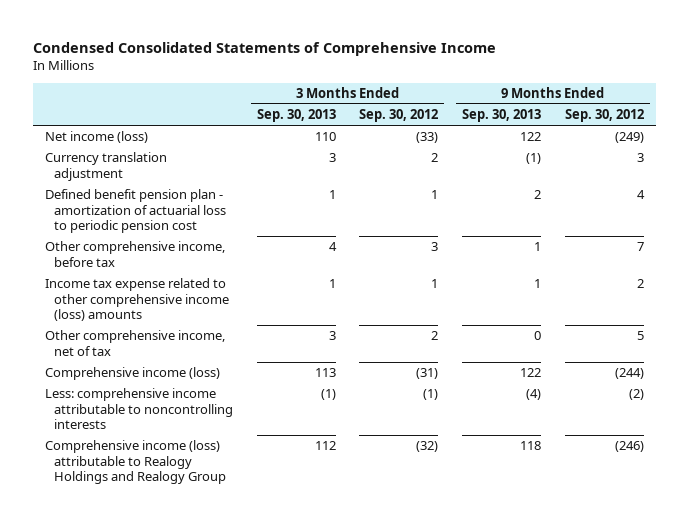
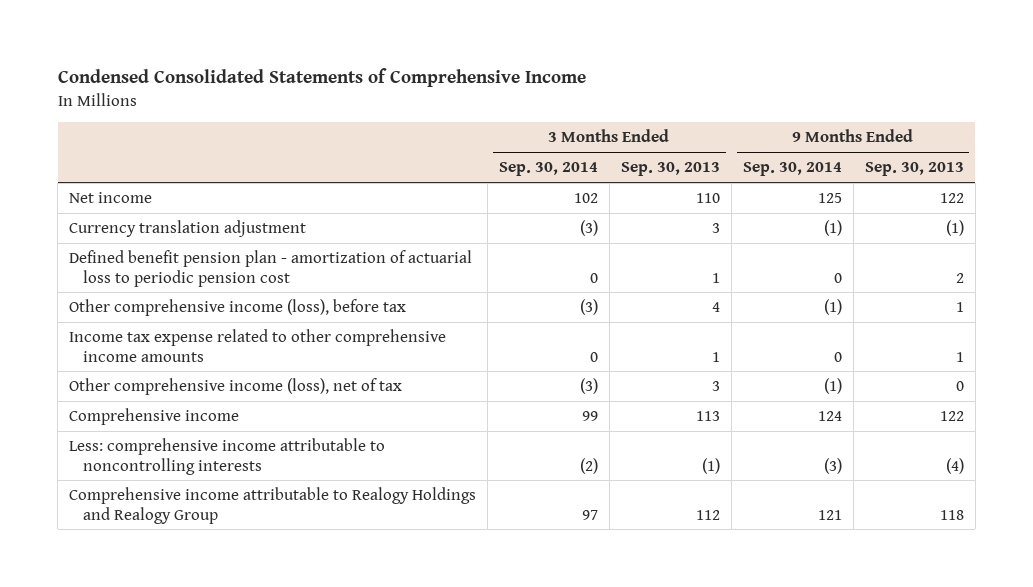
[359,109,439,123] Sep. 30, 2012 -> none
[564,109,644,123] Sep. 30, 2012 -> none
none -> [498,162,598,177] Sep. 30, 2014
none -> [742,162,842,177] Sep. 30, 2014
[44,131,148,144] Net income (loss) -> [69,192,153,204] Net income
[44,241,225,267] Other comprehensive income, before tax -> [69,299,407,317] Other comprehensive income (loss), before tax
[44,278,229,322] Income tax expense related to other comprehensive income (loss) amounts -> [69,329,447,362] Income tax expense related to other comprehensive income amounts
[44,330,225,356] Other comprehensive income, net of tax -> [69,378,403,396] Other comprehensive income (loss), net of tax
[44,367,220,381] Comprehensive income (loss) -> [69,408,240,426] Comprehensive income
[44,440,226,485] Comprehensive income (loss) attributable to Realogy Holdings and Realogy Group -> [69,487,477,524] Comprehensive income attributable to Realogy Holdings and Realogy Group

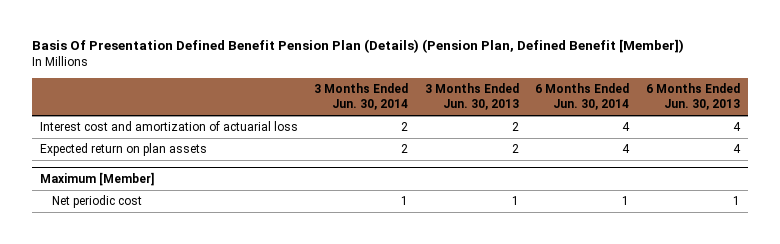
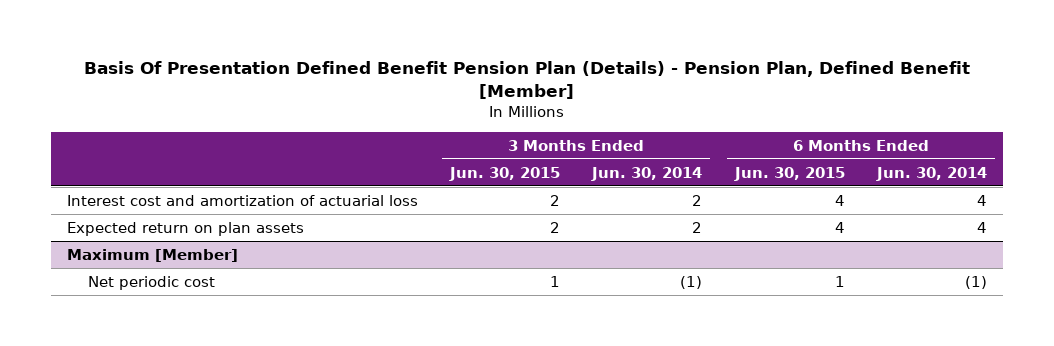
[31,39,684,54] Basis Of Presentation Defined Benefit Pension Plan (Details) (Pension Plan, Defined Benefit [Member]) -> [83,60,970,99] Basis Of Presentation Defined Benefit Pension Plan (Details) - Pension Plan, Defined Benefit [Member]
[424,83,519,110] 3 Months Ended Jun. 30, 2013 -> none
[645,83,740,110] 6 Months Ended Jun. 30, 2013 -> none
none -> [449,166,561,181] Jun. 30, 2015
none -> [733,166,845,181] Jun. 30, 2015
[401,196,409,206] 1 -> [680,275,703,289] (1)
[622,196,630,206] 1 -> [964,275,987,289] (1)

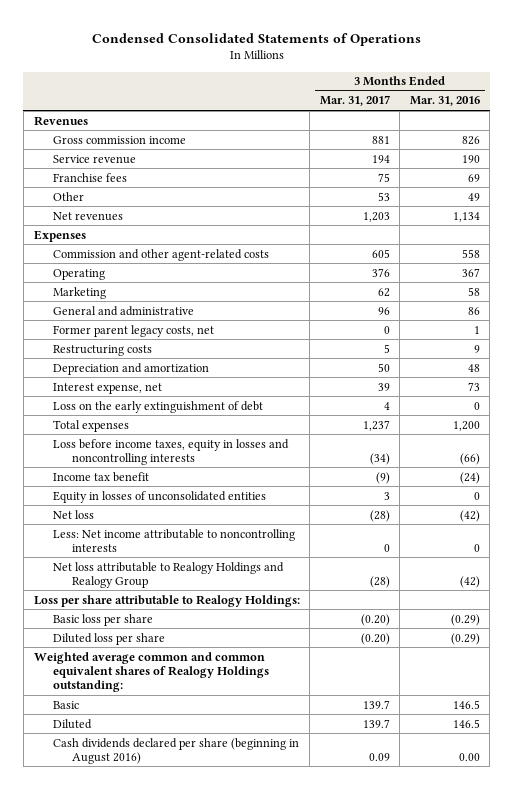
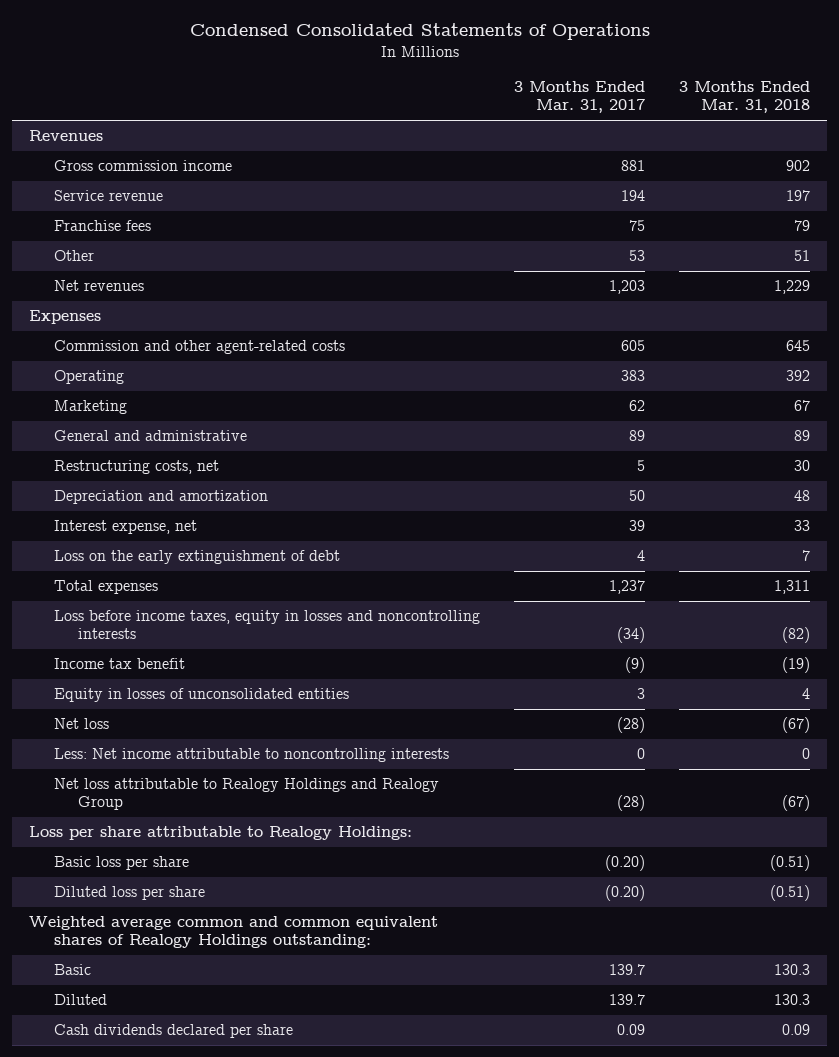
[409,96,480,107] Mar. 31, 2016 -> none
none -> [678,81,810,114] 3 Months Ended Mar. 31, 2018
[371,267,390,277] 376 -> [620,370,645,382] 383
[52,324,214,337] Former parent legacy costs, net -> none
[377,306,390,315] 96 -> [628,430,645,442] 89
[52,344,152,356] Restructuring costs -> [53,460,219,475] Restructuring costs, net
[52,737,299,764] Cash dividends declared per share (beginning in August 2016) -> [53,1024,293,1039] Cash dividends declared per share

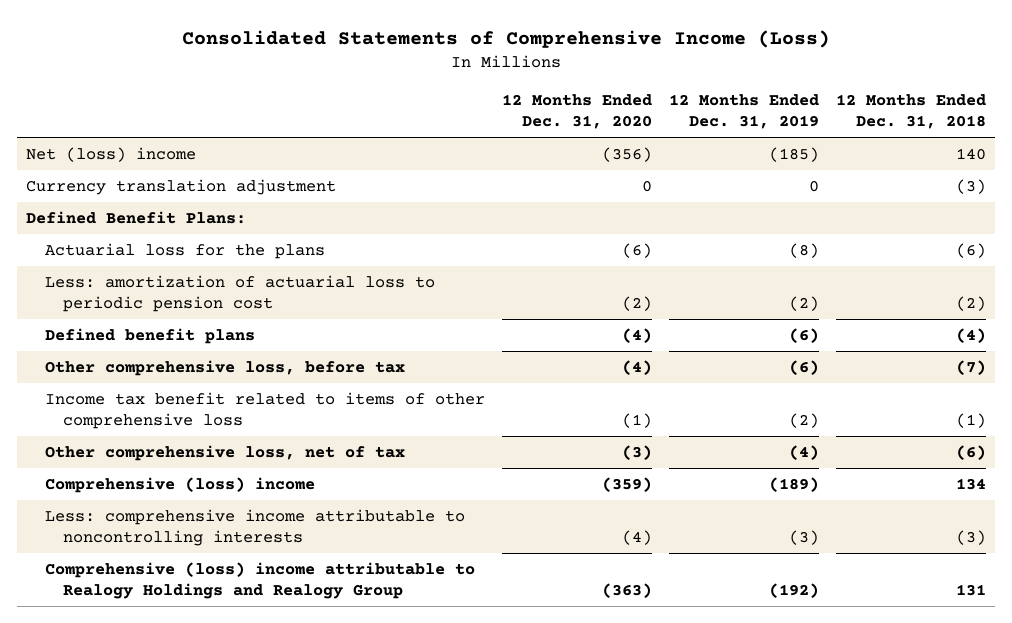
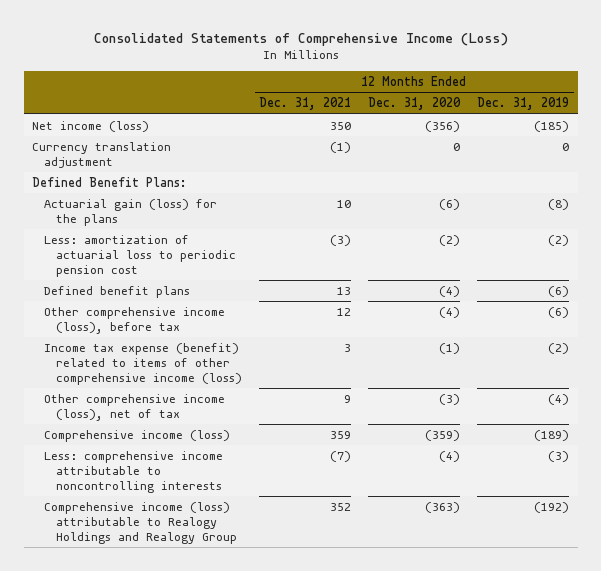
[836,94,987,130] 12 Months Ended Dec. 31, 2018 -> none
none -> [259,97,352,111] Dec. 31, 2021
[25,146,196,162] Net (loss) income -> [32,120,150,132] Net income (loss)
[44,242,325,259] Actuarial loss for the plans -> [44,198,218,226] Actuarial gain (loss) for the plans
[44,359,405,376] Other comprehensive loss, before tax -> [44,306,226,334] Other comprehensive income (loss), before tax
[44,391,485,429] Income tax benefit related to items of other comprehensive loss -> [44,342,243,385] Income tax expense (benefit) related to items of other comprehensive income (loss)
[44,444,405,461] Other comprehensive loss, net of tax -> [44,393,226,421] Other comprehensive income (loss), net of tax
[44,476,315,493] Comprehensive (loss) income -> [44,429,231,442] Comprehensive income (loss)
[44,561,475,599] Comprehensive (loss) income attributable to Realogy Holdings and Realogy Group -> [44,501,238,544] Comprehensive income (loss) attributable to Realogy Holdings and Realogy Group

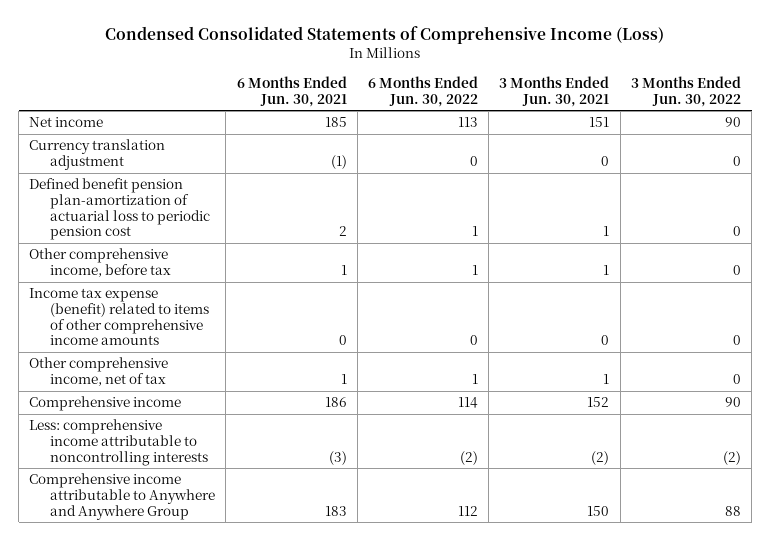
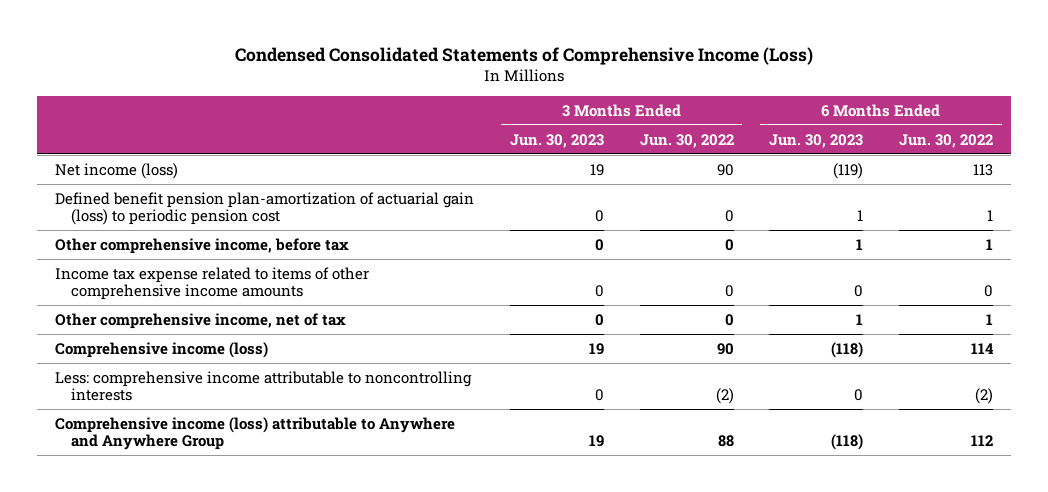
[236,75,347,107] 6 Months Ended Jun. 30, 2021 -> none
[499,75,610,107] 3 Months Ended Jun. 30, 2021 -> none
none -> [509,133,604,148] Jun. 30, 2023
none -> [769,133,864,148] Jun. 30, 2023
[29,139,166,171] Currency translation adjustment -> none
[29,117,104,128] Net income -> [54,162,178,179] Net income (loss)
[29,178,211,241] Defined benefit pension plan-amortization of actuarial loss to periodic pension cost -> [54,191,474,226] Defined benefit pension plan-amortization of actuarial gain (loss) to periodic pension cost
[29,288,210,346] Income tax expense (benefit) related to items of other comprehensive income amounts -> [54,266,369,301] Income tax expense related to items of other comprehensive income amounts
[29,396,182,412] Comprehensive income -> [54,341,268,358] Comprehensive income (loss)
[29,473,216,520] Comprehensive income attributable to Anywhere and Anywhere Group -> [54,416,455,451] Comprehensive income (loss) attributable to Anywhere and Anywhere Group

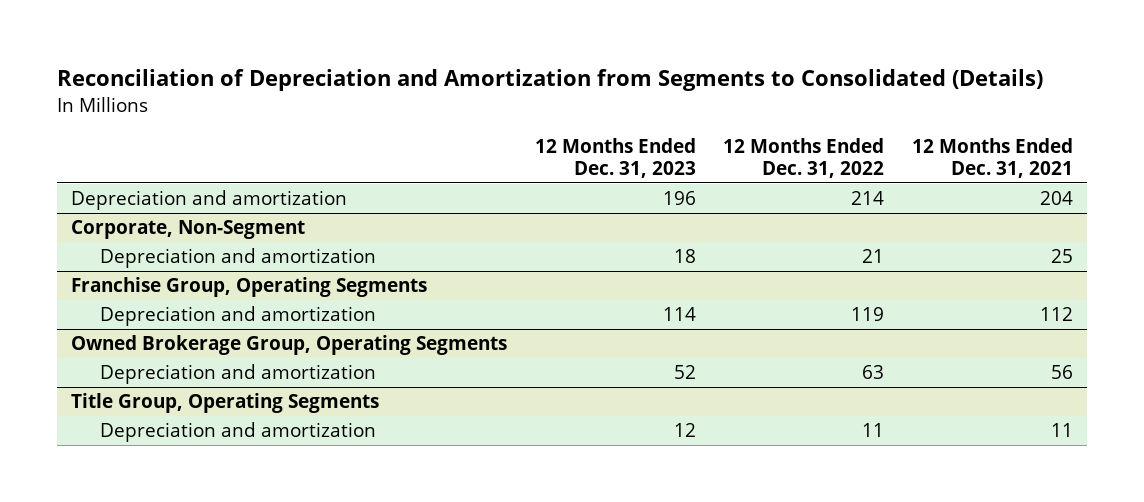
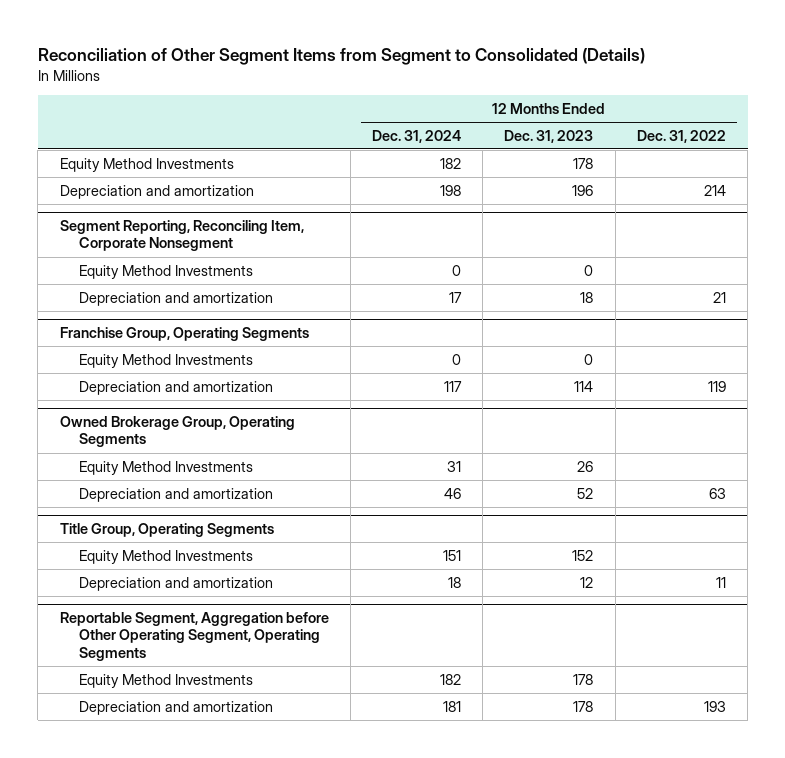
[56,69,1043,92] Reconciliation of Depreciation and Amortization from Segments to Consolidated (Details) -> [37,47,645,65] Reconciliation of Other Segment Items from Segment to Consolidated (Details)
[912,137,1074,178] 12 Months Ended Dec. 31, 2021 -> none
none -> [371,129,461,143] Dec. 31, 2024
none -> [59,157,234,172] Equity Method Investments
[70,220,305,240] Corporate, Non-Segment -> [59,220,304,252] Segment Reporting, Reconciling Item, Corporate Nonsegment
none -> [78,264,253,279] Equity Method Investments
none -> [78,353,253,368] Equity Method Investments
none -> [78,460,253,475] Equity Method Investments
none -> [78,549,253,564] Equity Method Investments
none -> [59,612,329,661] Reportable Segment, Aggregation before Other Operating Segment, Operating Segments
none -> [78,673,253,688] Equity Method Investments
none -> [78,700,273,715] Depreciation and amortization

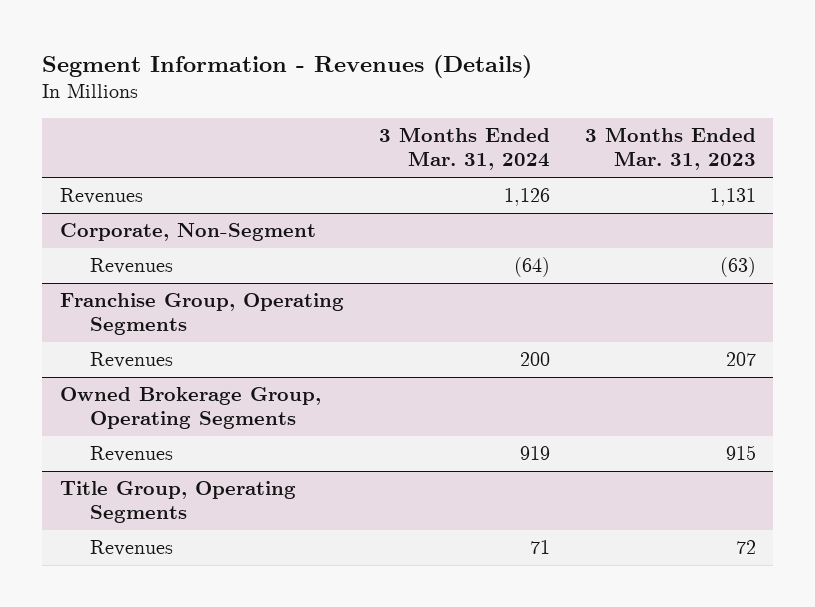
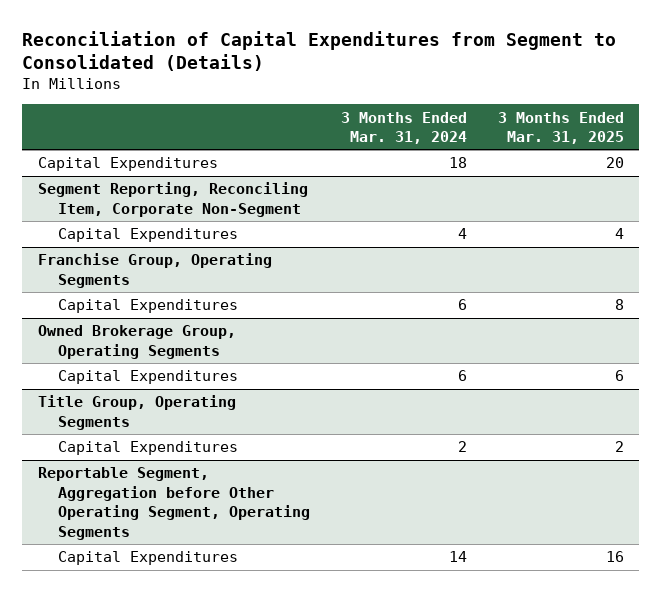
[41,55,532,79] Segment Information - Revenues (Details) -> [22,30,617,72] Reconciliation of Capital Expenditures from Segment to Consolidated (Details)
[584,127,756,171] 3 Months Ended Mar. 31, 2023 -> none
none -> [497,111,624,145] 3 Months Ended Mar. 31, 2025
[59,188,143,205] Revenues -> none
[89,258,173,275] Revenues -> none
none -> [37,157,218,172] Capital Expenditures
[59,223,316,242] Corporate, Non-Segment -> [37,182,308,217] Segment Reporting, Reconciling Item, Corporate Non-Segment
none -> [58,228,239,243] Capital Expenditures
[89,352,173,369] Revenues -> none
none -> [58,299,239,314] Capital Expenditures
[89,446,173,463] Revenues -> none
none -> [58,370,239,385] Capital Expenditures
[89,540,173,557] Revenues -> none
none -> [58,441,239,456] Capital Expenditures
none -> [37,467,311,540] Reportable Segment, Aggregation before Other Operating Segment, Operating Segments
none -> [58,551,239,566] Capital Expenditures

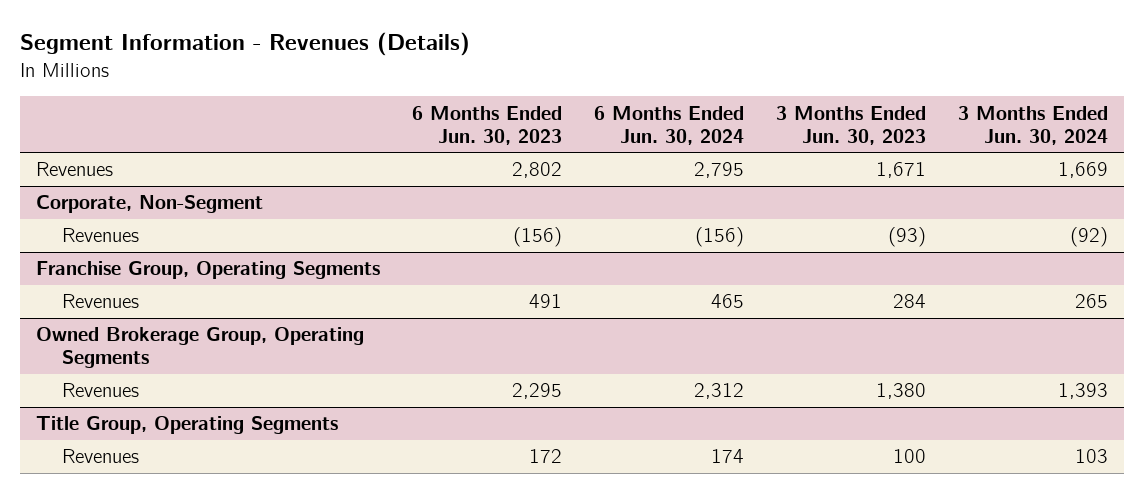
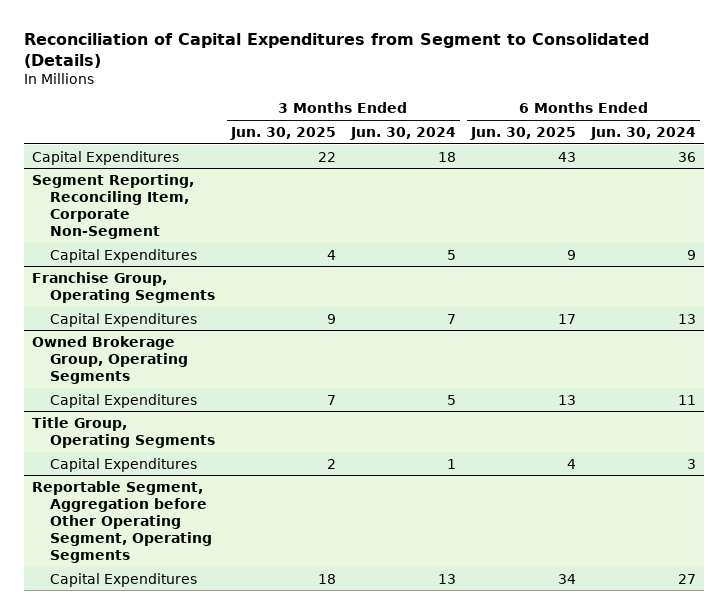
[19,32,470,57] Segment Information - Revenues (Details) -> [24,33,650,68] Reconciliation of Capital Expenditures from Segment to Consolidated (Details)
[411,105,562,145] 6 Months Ended Jun. 30, 2023 -> none
[776,105,927,145] 3 Months Ended Jun. 30, 2023 -> none
none -> [229,126,336,140] Jun. 30, 2025
none -> [470,126,577,140] Jun. 30, 2025
[35,162,113,177] Revenues -> none
[62,228,140,243] Revenues -> none
none -> [32,150,180,165] Capital Expenditures
[35,195,263,214] Corporate, Non-Segment -> [32,173,195,240] Segment Reporting, Reconciling Item, Corporate Non-Segment
none -> [50,248,198,263] Capital Expenditures
[62,294,140,309] Revenues -> none
none -> [50,312,198,327] Capital Expenditures
[62,383,140,398] Revenues -> none
none -> [50,393,198,408] Capital Expenditures
[62,449,140,464] Revenues -> none
none -> [50,457,198,472] Capital Expenditures
none -> [32,480,213,564] Reportable Segment, Aggregation before Other Operating Segment, Operating Segments
none -> [50,572,198,587] Capital Expenditures

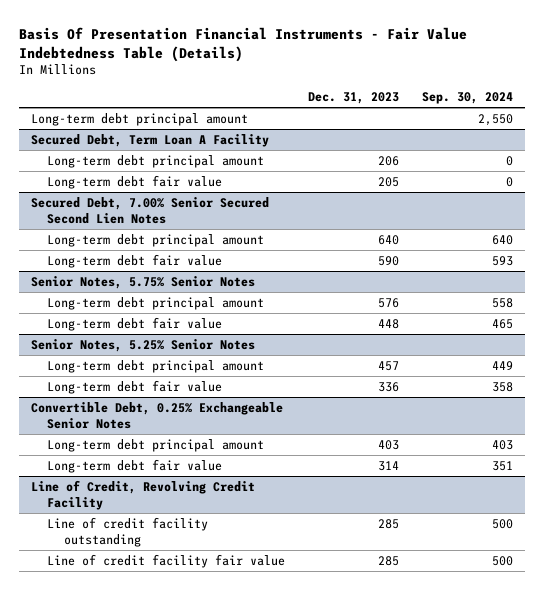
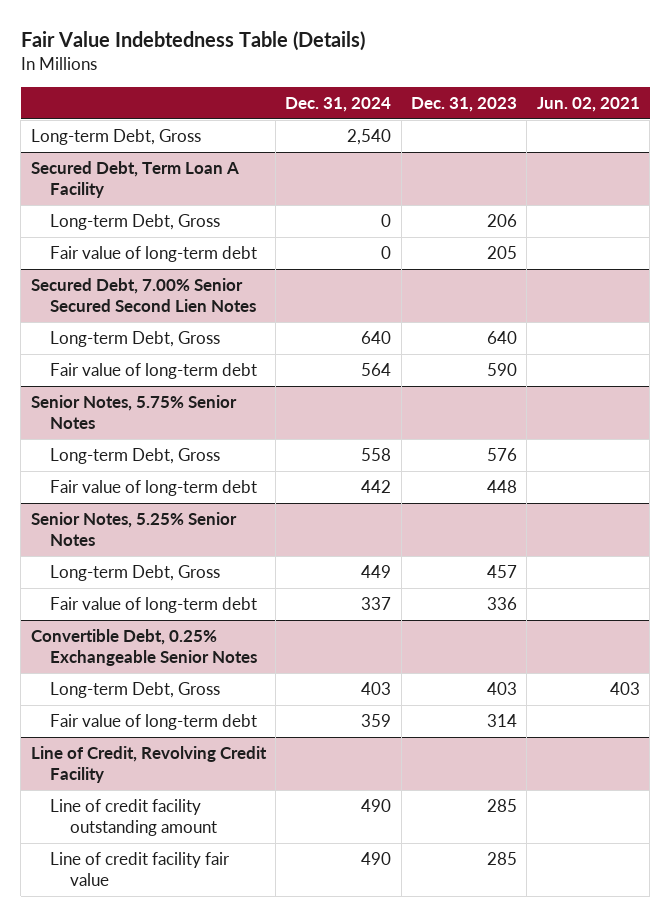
[19,26,468,62] Basis Of Presentation Financial Instruments - Fair Value Indebtedness Table (Details) -> [20,31,365,52] Fair Value Indebtedness Table (Details)
[422,92,514,105] Sep. 30, 2024 -> none
none -> [285,97,392,113] Dec. 31, 2024
none -> [536,97,640,113] Jun. 02, 2021
[30,112,248,126] Long-term debt principal amount -> [30,128,201,145] Long-term Debt, Gross
[47,154,265,168] Long-term debt principal amount -> [50,213,221,230] Long-term Debt, Gross
[47,174,223,189] Long-term debt fair value -> [50,245,258,262] Fair value of long-term debt
[47,233,265,247] Long-term debt principal amount -> [50,330,221,347] Long-term Debt, Gross
[47,253,223,268] Long-term debt fair value -> [50,362,258,379] Fair value of long-term debt
[47,296,265,310] Long-term debt principal amount -> [50,447,221,464] Long-term Debt, Gross
[47,316,223,331] Long-term debt fair value -> [50,479,258,496] Fair value of long-term debt
[47,359,265,373] Long-term debt principal amount -> [50,564,221,581] Long-term Debt, Gross
[47,379,223,394] Long-term debt fair value -> [50,596,258,613] Fair value of long-term debt
[47,438,265,452] Long-term debt principal amount -> [50,681,221,698] Long-term Debt, Gross
[47,458,223,473] Long-term debt fair value -> [50,713,258,730] Fair value of long-term debt
[47,516,209,547] Line of credit facility outstanding -> [50,798,217,837] Line of credit facility outstanding amount

